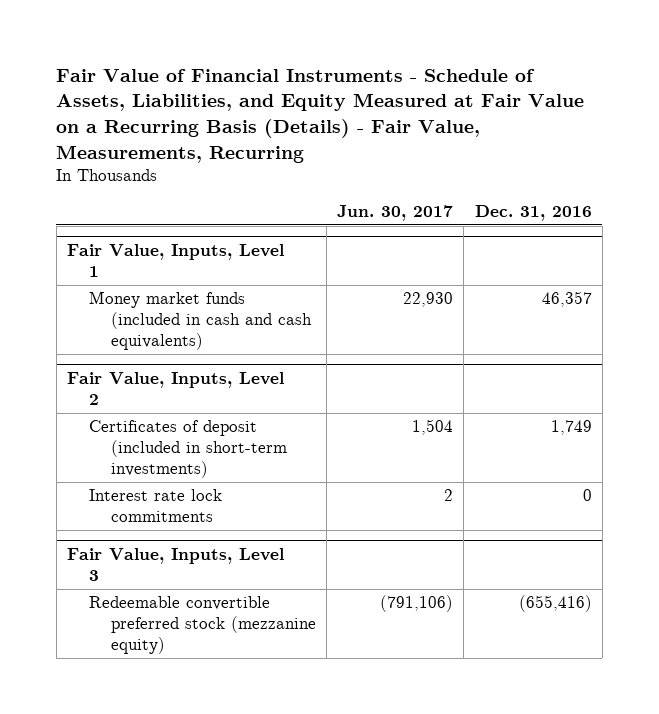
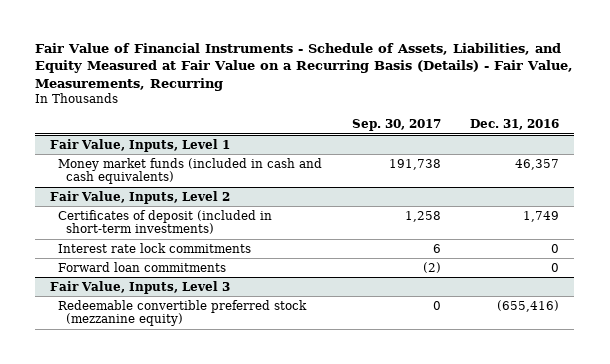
[337,204,454,221] Jun. 30, 2017 -> none
none -> [351,119,441,132] Sep. 30, 2017
none -> [58,261,227,272] Forward loan commitments

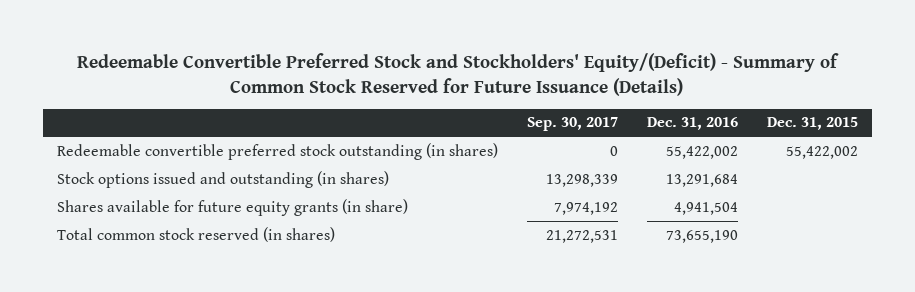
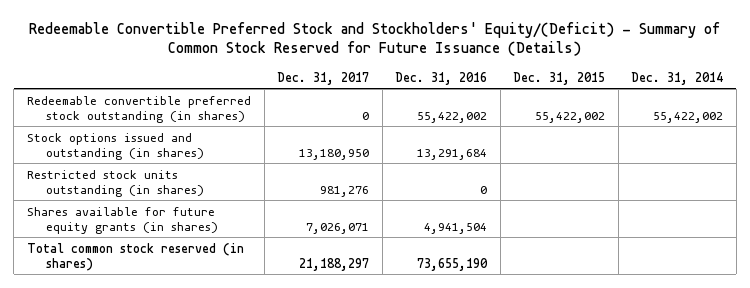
[526,117,618,132] Sep. 30, 2017 -> none
none -> [277,71,370,85] Dec. 31, 2017
none -> [631,71,724,85] Dec. 31, 2014
none -> [27,169,205,197] Restricted stock units outstanding (in shares)
[57,198,409,216] Shares available for future equity grants (in share) -> [27,206,219,234] Shares available for future equity grants (in shares)

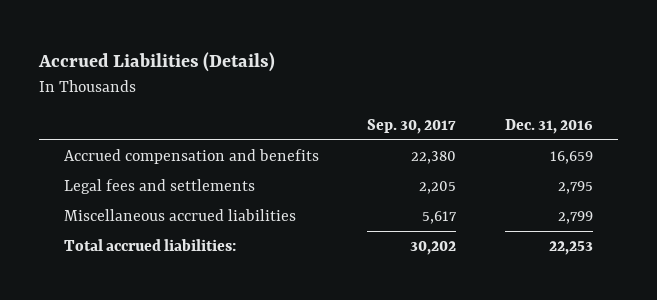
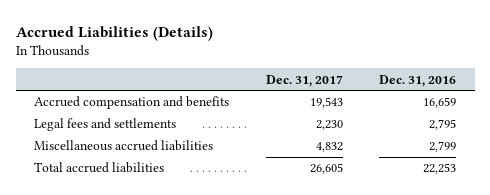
[367,118,457,134] Sep. 30, 2017 -> none
none -> [265,74,343,87] Dec. 31, 2017
[63,239,236,252] Total accrued liabilities: -> [34,162,165,174] Total accrued liabilities

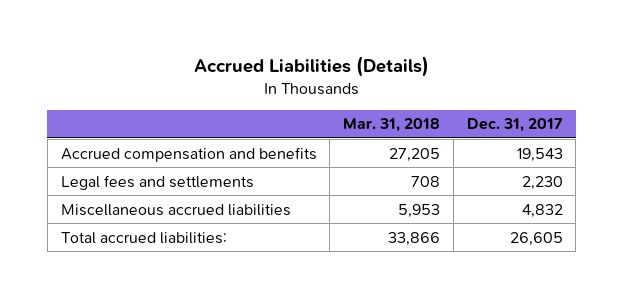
[379,74,457,87] Dec. 31, 2016 -> none
none -> [343,118,441,133] Mar. 31, 2018
[34,162,165,174] Total accrued liabilities -> [60,231,227,244] Total accrued liabilities:

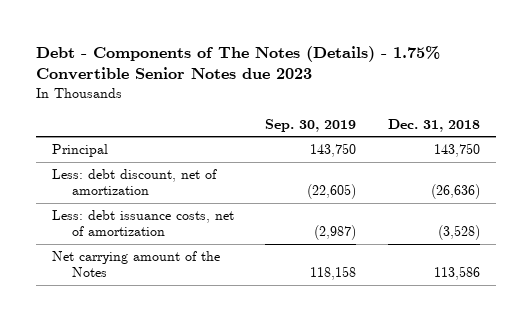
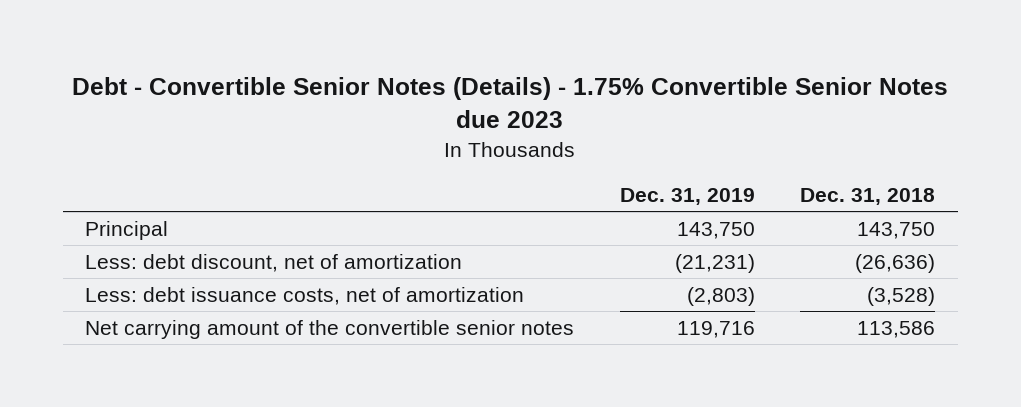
[36,45,441,81] Debt - Components of The Notes (Details) - 1.75% Convertible Senior Notes due 2023 -> [72,77,949,129] Debt - Convertible Senior Notes (Details) - 1.75% Convertible Senior Notes due 2023
[265,118,357,132] Sep. 30, 2019 -> none
none -> [619,187,755,205] Dec. 31, 2019
[52,251,221,278] Net carrying amount of the Notes -> [85,319,575,339] Net carrying amount of the convertible senior notes

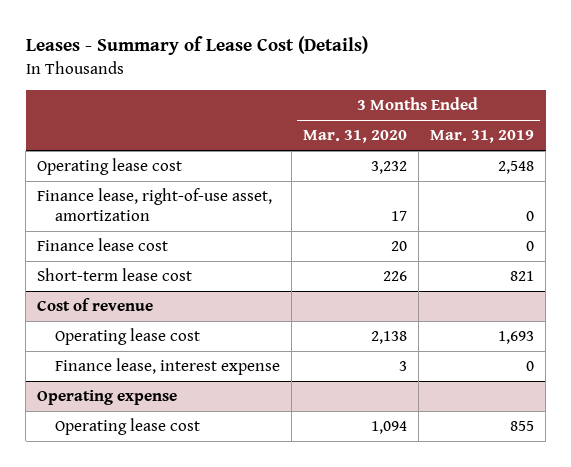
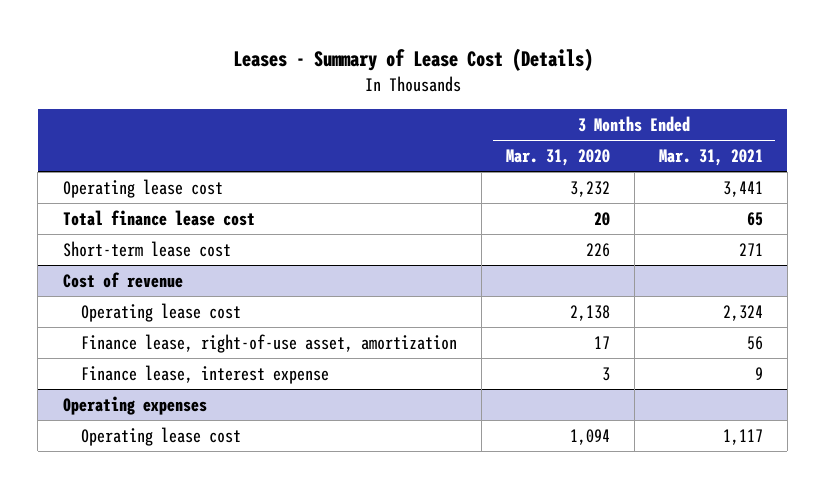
[429,130,534,144] Mar. 31, 2019 -> none
none -> [658,148,763,166] Mar. 31, 2021
[37,188,273,221] Finance lease, right-of-use asset, amortization -> none
[37,238,169,252] Finance lease cost -> [62,209,255,226] Total finance lease cost
none -> [80,333,457,353] Finance lease, right-of-use asset, amortization
[37,390,178,406] Operating expense -> [62,395,207,415] Operating expenses

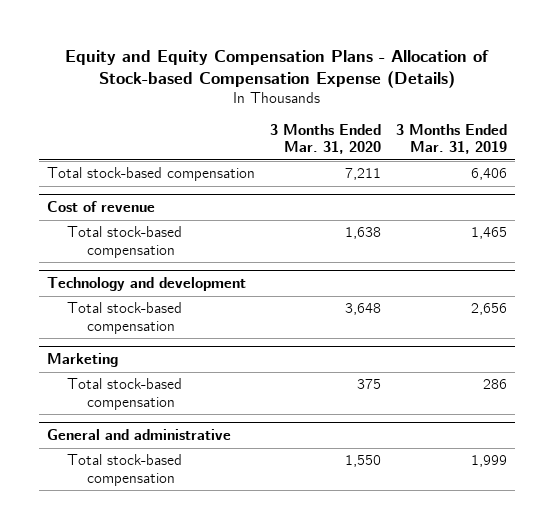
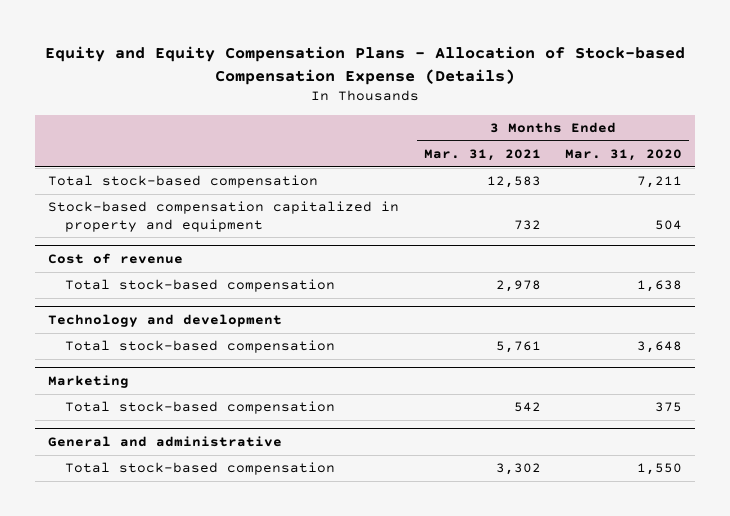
[396,123,508,155] 3 Months Ended Mar. 31, 2019 -> none
none -> [423,148,541,161] Mar. 31, 2021
none -> [47,201,399,232] Stock-based compensation capitalized in property and equipment

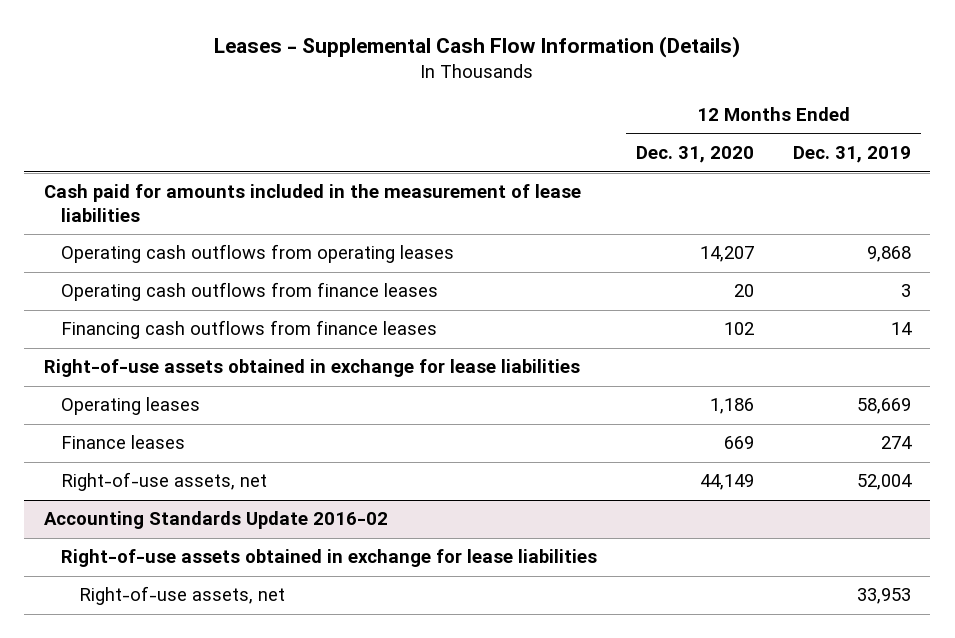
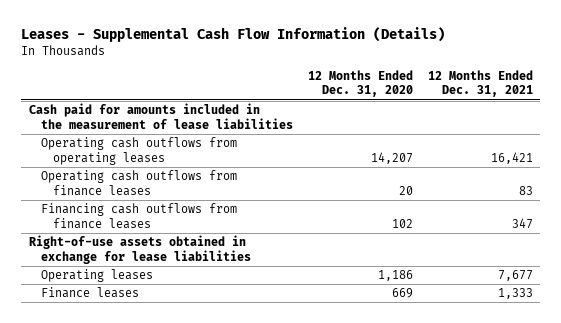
[792,146,911,164] Dec. 31, 2019 -> none
none -> [427,70,533,98] 12 Months Ended Dec. 31, 2021
[61,472,268,492] Right-of-use assets, net -> none
[43,511,388,530] Accounting Standards Update 2016-02 -> none
[61,549,598,568] Right-of-use assets obtained in exchange for lease liabilities -> none
[79,586,286,606] Right-of-use assets, net -> none

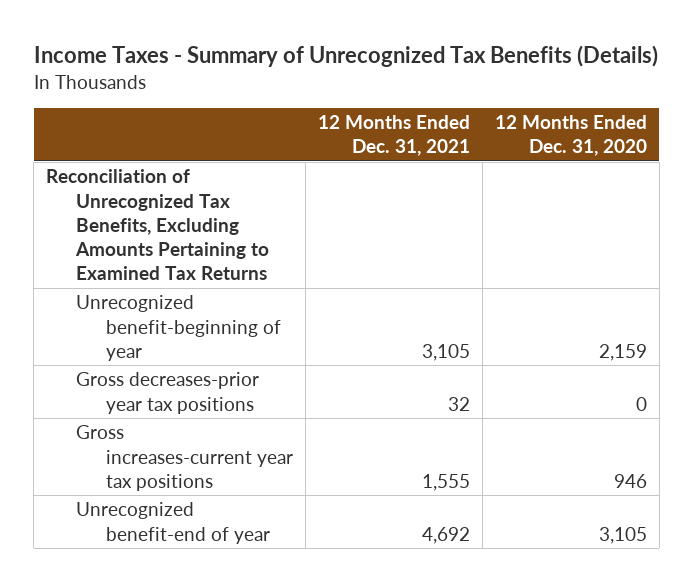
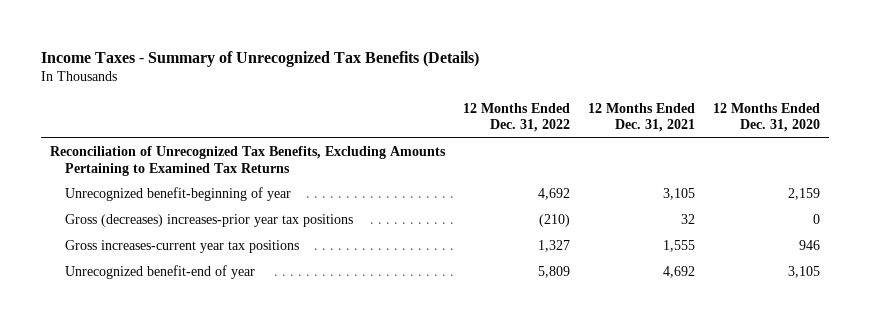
none -> [463,102,571,133] 12 Months Ended Dec. 31, 2022
[75,372,259,414] Gross decreases-prior year tax positions -> [65,214,354,228] Gross (decreases) increases-prior year tax positions

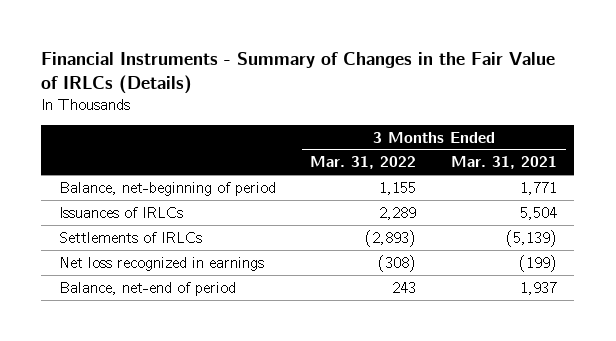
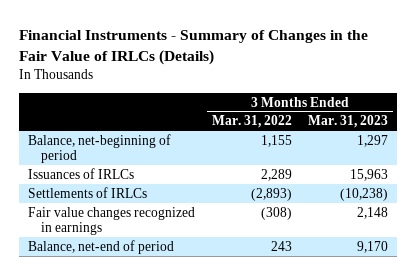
[451,156,558,170] Mar. 31, 2021 -> none
none -> [308,115,389,129] Mar. 31, 2023
[58,256,264,271] Net loss recognized in earnings -> [27,206,195,236] Fair value changes recognized in earnings

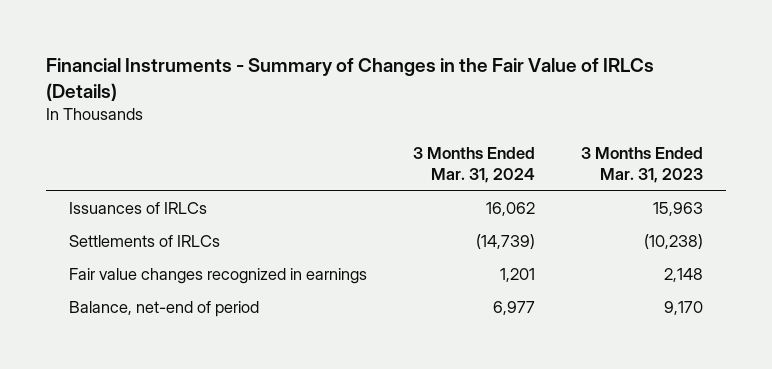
[211,115,292,129] Mar. 31, 2022 -> none
none -> [413,147,536,183] 3 Months Ended Mar. 31, 2024
[27,133,171,164] Balance, net-beginning of period -> none

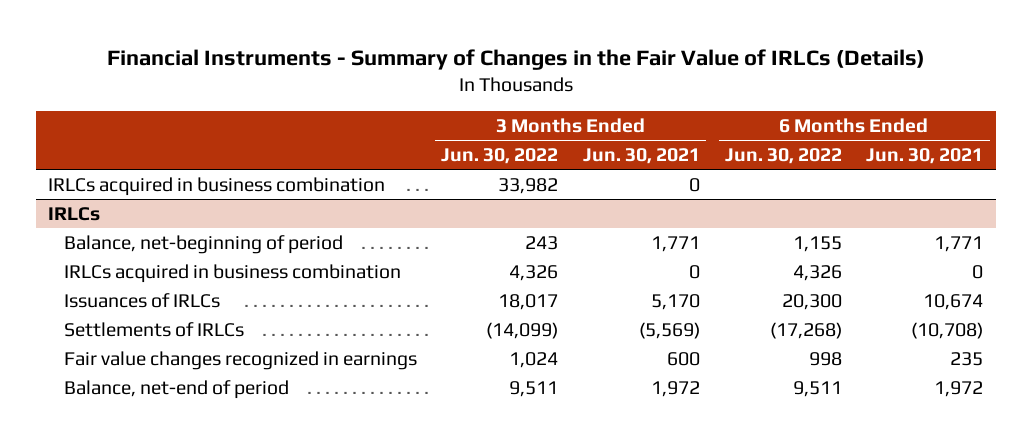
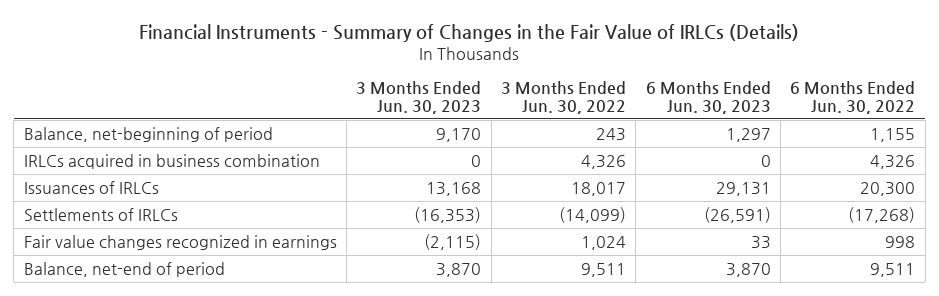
[582,148,700,165] Jun. 30, 2021 -> none
[866,148,984,165] Jun. 30, 2021 -> none
none -> [356,80,482,114] 3 Months Ended Jun. 30, 2023
none -> [645,80,771,114] 6 Months Ended Jun. 30, 2023
[47,176,385,196] IRLCs acquired in business combination -> none
[47,206,100,221] IRLCs -> none

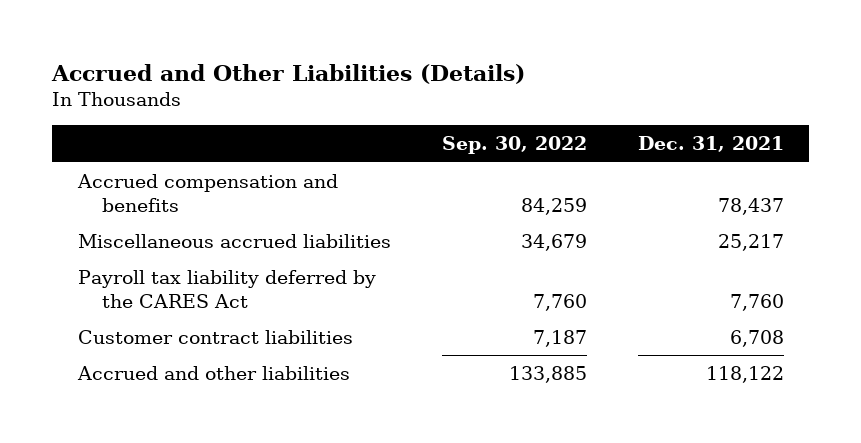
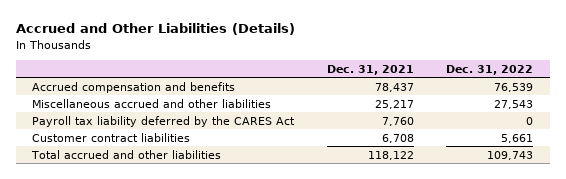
[441,136,587,155] Sep. 30, 2022 -> none
none -> [446,64,534,75] Dec. 31, 2022
[77,234,391,249] Miscellaneous accrued liabilities -> [32,98,272,108] Miscellaneous accrued and other liabilities
[76,366,350,381] Accrued and other liabilities -> [31,149,222,159] Total accrued and other liabilities

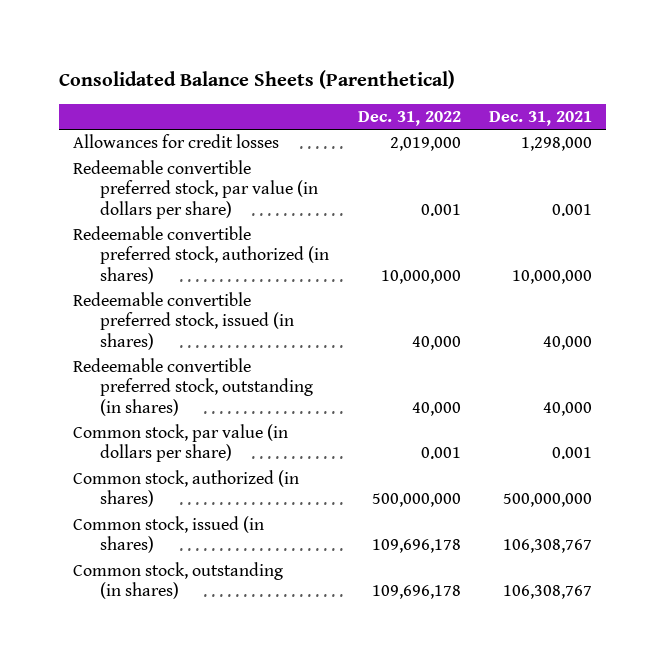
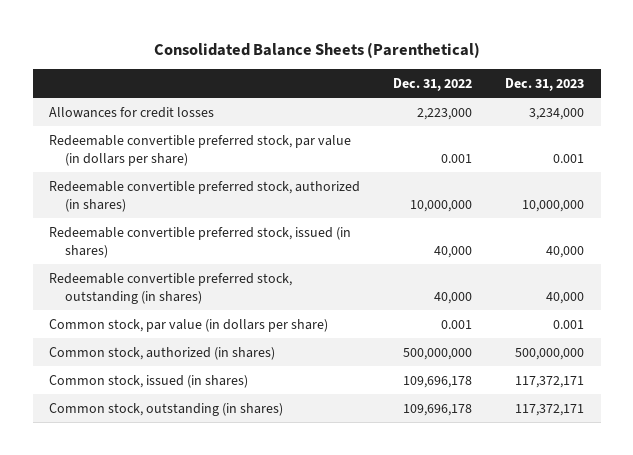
[488,110,592,126] Dec. 31, 2021 -> none
none -> [505,77,585,91] Dec. 31, 2023
[389,137,461,152] 2,019,000 -> [417,107,473,120] 2,223,000

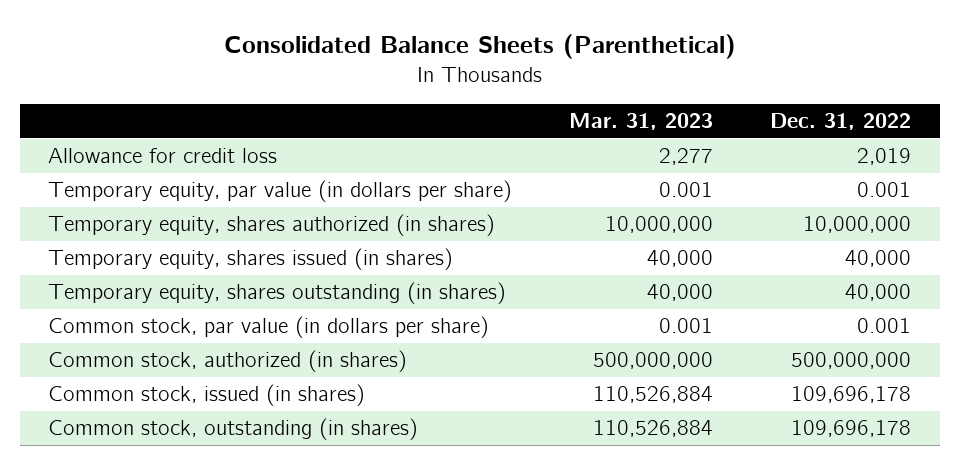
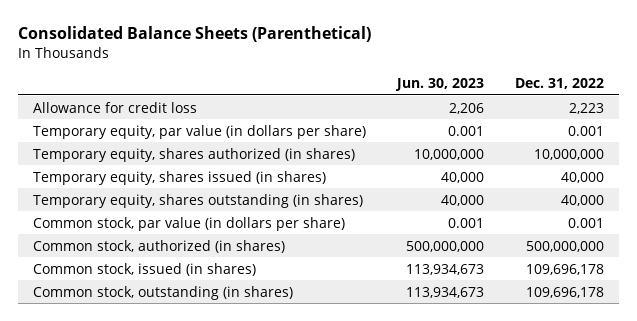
[569,113,714,131] Mar. 31, 2023 -> none
none -> [395,77,485,91] Jun. 30, 2023
[857,148,912,166] 2,019 -> [568,102,604,114] 2,223

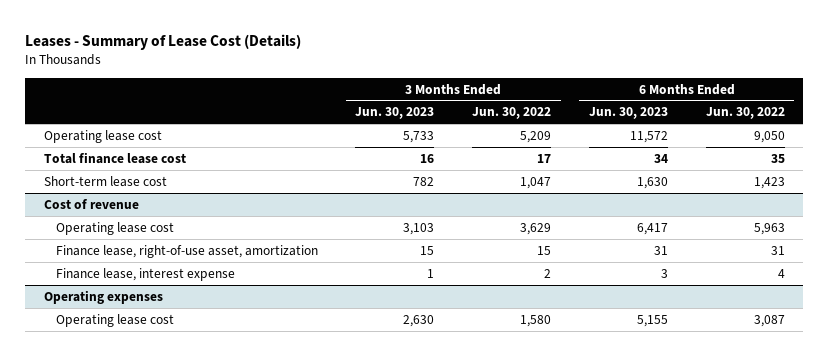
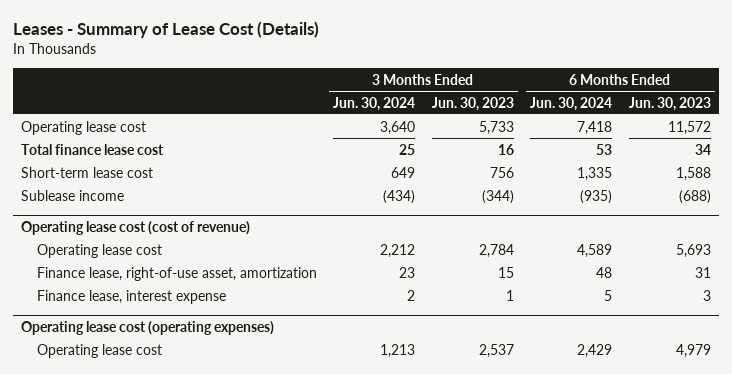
[472,107,552,120] Jun. 30, 2022 -> none
[705,107,785,120] Jun. 30, 2022 -> none
none -> [333,96,416,111] Jun. 30, 2024
none -> [530,96,613,111] Jun. 30, 2024
[413,176,435,186] 782 -> [489,166,514,178] 756
[636,176,668,189] 1,630 -> [675,166,711,181] 1,588
none -> [21,189,125,201] Sublease income
[44,198,140,209] Cost of revenue -> [21,220,251,235] Operating lease cost (cost of revenue)
[403,222,435,235] 3,103 -> [478,243,514,258] 2,784
[636,222,668,235] 6,417 -> [675,243,711,258] 5,693
[44,289,164,304] Operating expenses -> [21,320,275,335] Operating lease cost (operating expenses)
[403,314,435,327] 2,630 -> [478,343,514,358] 2,537
[636,314,668,327] 5,155 -> [675,343,711,358] 4,979

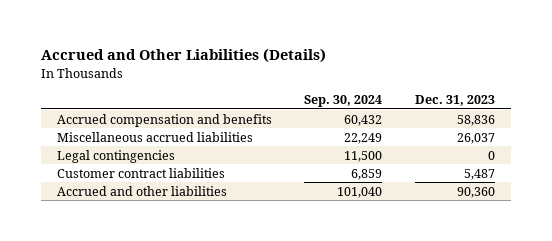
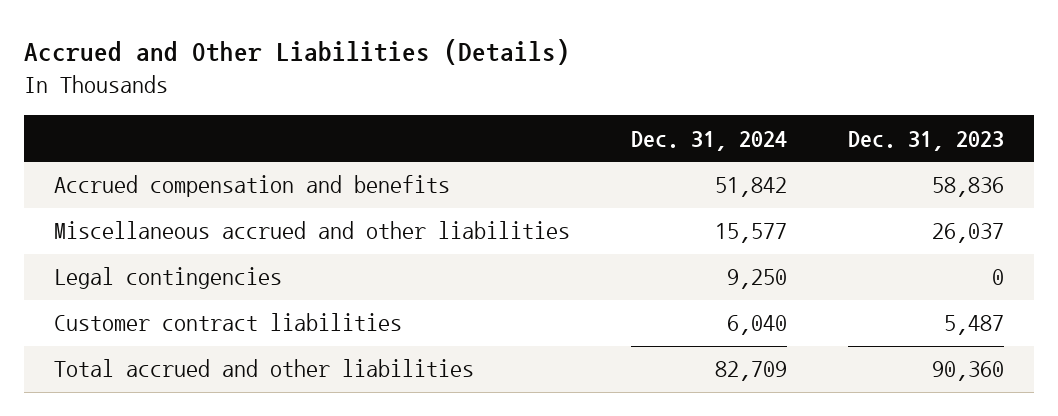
[304,95,383,108] Sep. 30, 2024 -> none
none -> [631,130,788,151] Dec. 31, 2024
[56,131,253,142] Miscellaneous accrued liabilities -> [54,221,571,240] Miscellaneous accrued and other liabilities
[56,185,227,196] Accrued and other liabilities -> [54,359,475,378] Total accrued and other liabilities

